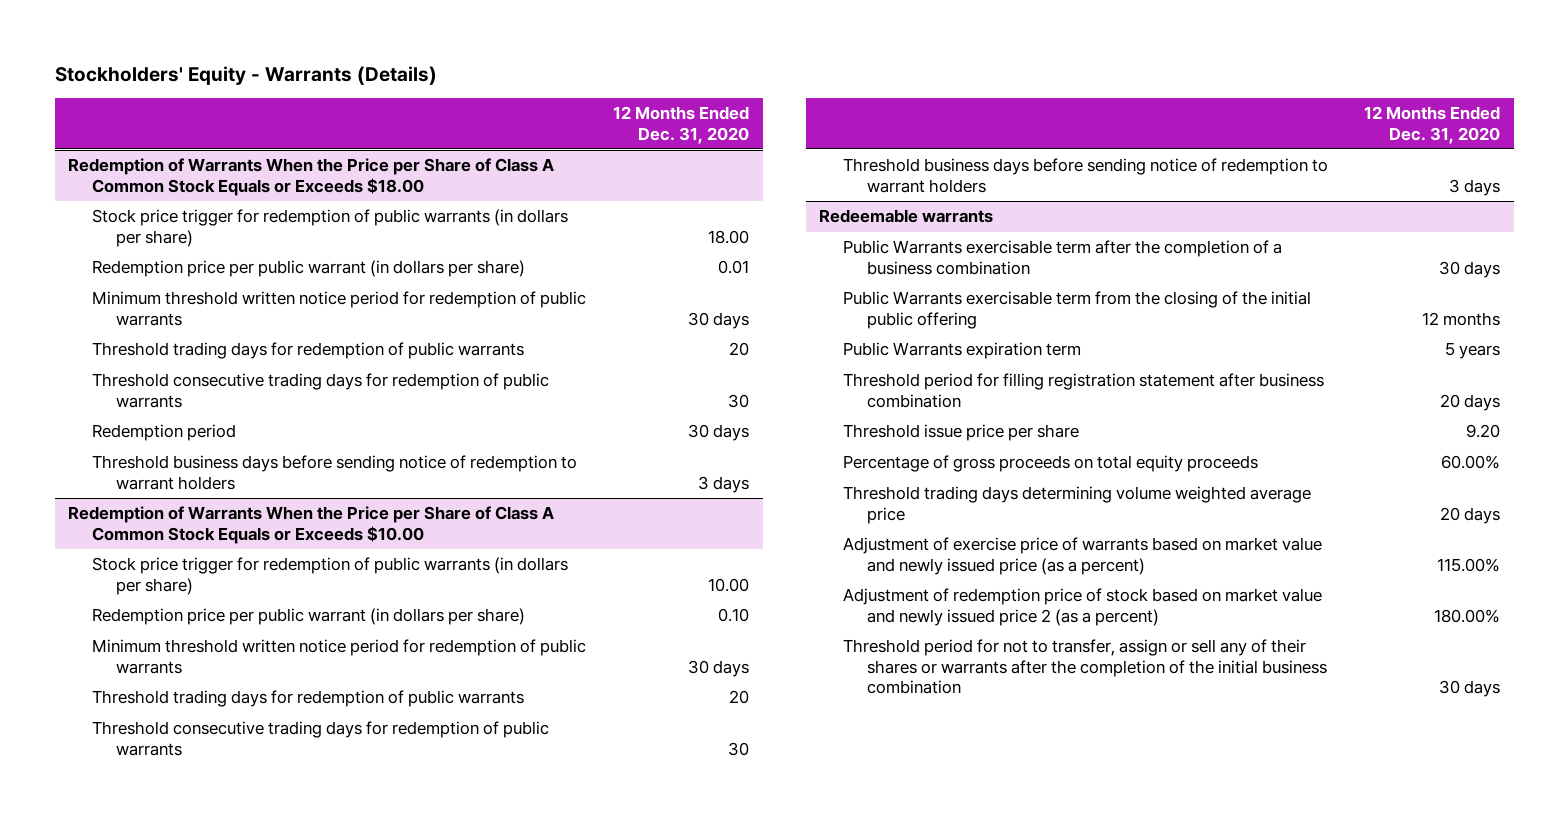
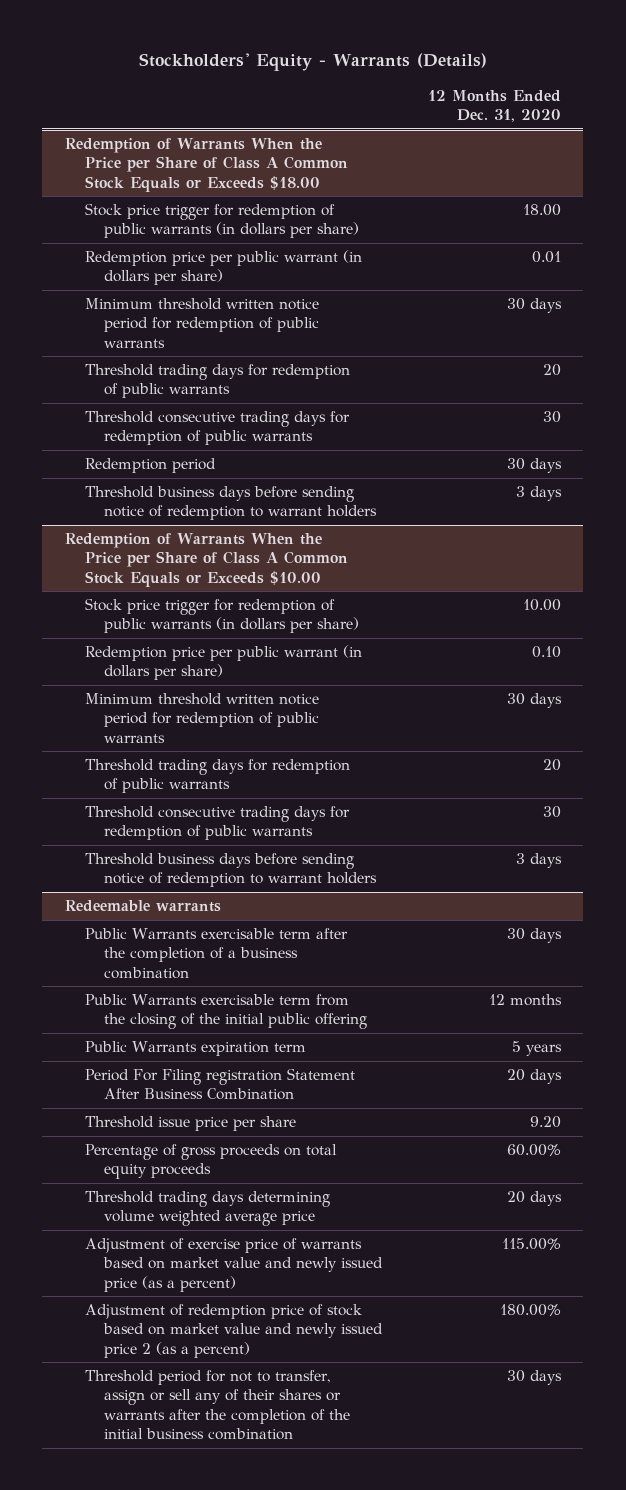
[843,373,1325,408] Threshold period for filling registration statement after business combination -> [84,1068,355,1101] Period For Filing registration Statement After Business Combination

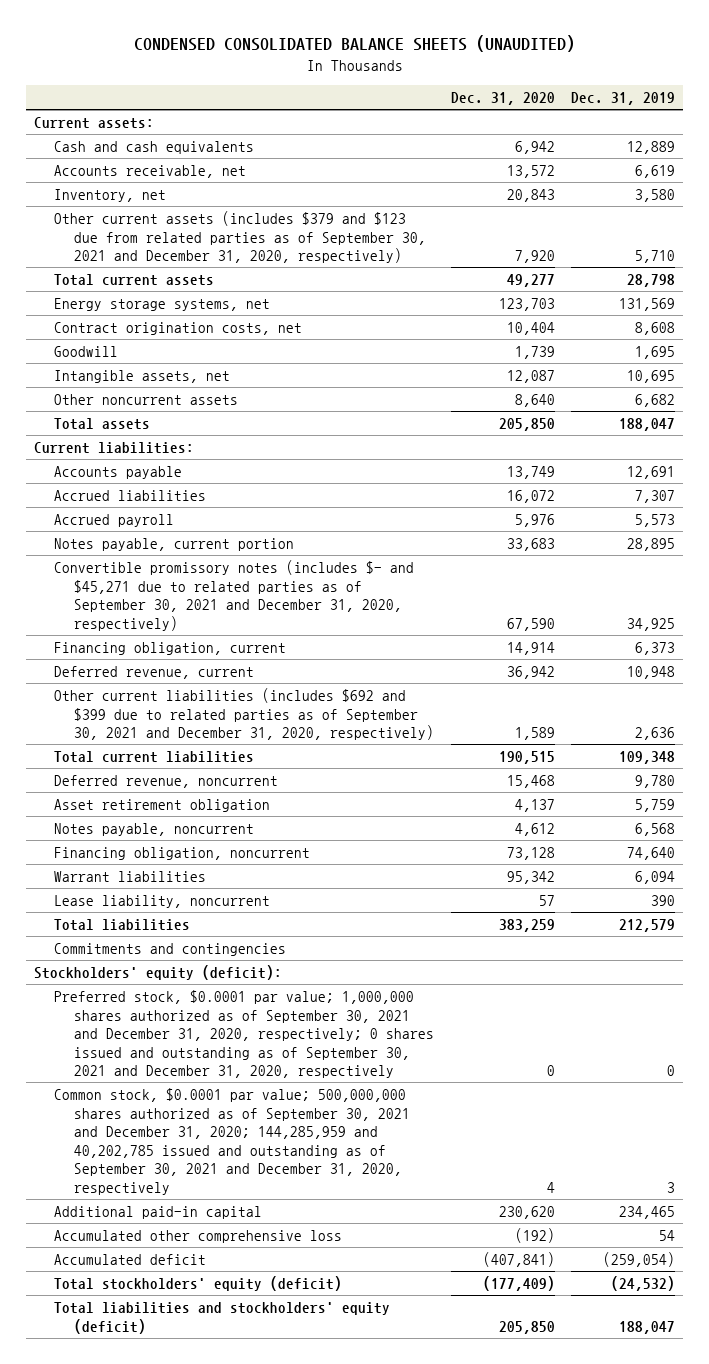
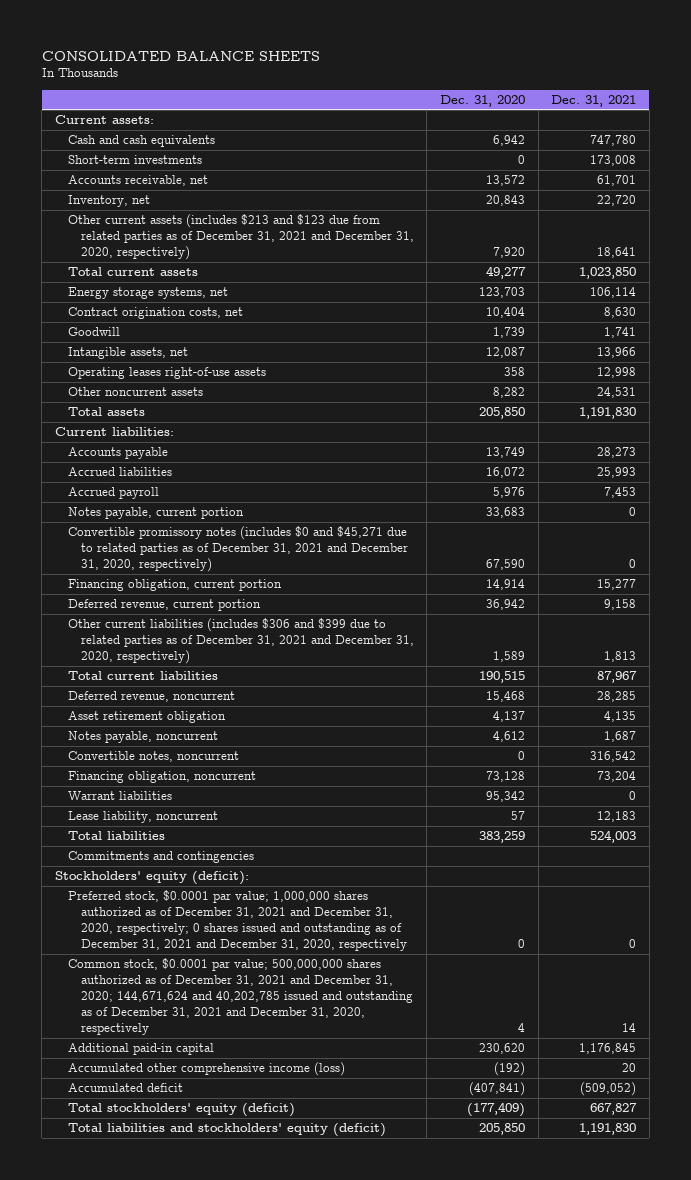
[133,35,575,53] CONDENSED CONSOLIDATED BALANCE SHEETS (UNAUDITED) -> [41,50,320,61] CONSOLIDATED BALANCE SHEETS
[571,91,676,105] Dec. 31, 2019 -> none
none -> [551,94,637,107] Dec. 31, 2021
none -> [67,155,202,165] Short-term investments
[54,210,427,264] Other current assets (includes $379 and $123 due from related parties as of September 30, 2021 and December 31, 2020, respectively) -> [67,214,414,261] Other current assets (includes $213 and $123 due from related parties as of December 31, 2021 and December 31, 2020, respectively)
none -> [67,367,266,380] Operating leases right-of-use assets
[514,393,555,407] 8,640 -> [492,387,525,399] 8,282
[54,559,415,631] Convertible promissory notes (includes $- and $45,271 due to related parties as of September 30, 2021 and December 31, 2020, respectively) -> [67,526,408,573] Convertible promissory notes (includes $0 and $45,271 due to related parties as of December 31, 2021 and December 31, 2020, respectively)
[54,641,287,655] Financing obligation, current -> [67,579,282,592] Financing obligation, current portion
[54,665,255,679] Deferred revenue, current -> [67,599,261,612] Deferred revenue, current portion
[54,687,435,741] Other current liabilities (includes $692 and $399 due to related parties as of September 30, 2021 and December 31, 2020, respectively) -> [67,618,414,665] Other current liabilities (includes $306 and $399 due to related parties as of December 31, 2021 and December 31, 2020, respectively)
none -> [67,751,239,763] Convertible notes, noncurrent
[54,989,435,1079] Preferred stock, $0.0001 par value; 1,000,000 shares authorized as of September 30, 2021 and December 31, 2020, respectively; 0 shares issued and outstanding as of September 30, 2021 and December 31, 2020, respectively -> [67,890,407,952] Preferred stock, $0.0001 par value; 1,000,000 shares authorized as of December 31, 2021 and December 31, 2020, respectively; 0 shares issued and outstanding as of December 31, 2021 and December 31, 2020, respectively
[54,1087,411,1195] Common stock, $0.0001 par value; 500,000,000 shares authorized as of September 30, 2021 and December 31, 2020; 144,285,959 and 40,202,785 issued and outstanding as of September 30, 2021 and December 31, 2020, respectively -> [67,958,413,1036] Common stock, $0.0001 par value; 500,000,000 shares authorized as of December 31, 2021 and December 31, 2020; 144,671,624 and 40,202,785 issued and outstanding as of December 31, 2021 and December 31, 2020, respectively
[54,1229,343,1243] Accumulated other comprehensive loss -> [67,1062,345,1077] Accumulated other comprehensive income (loss)

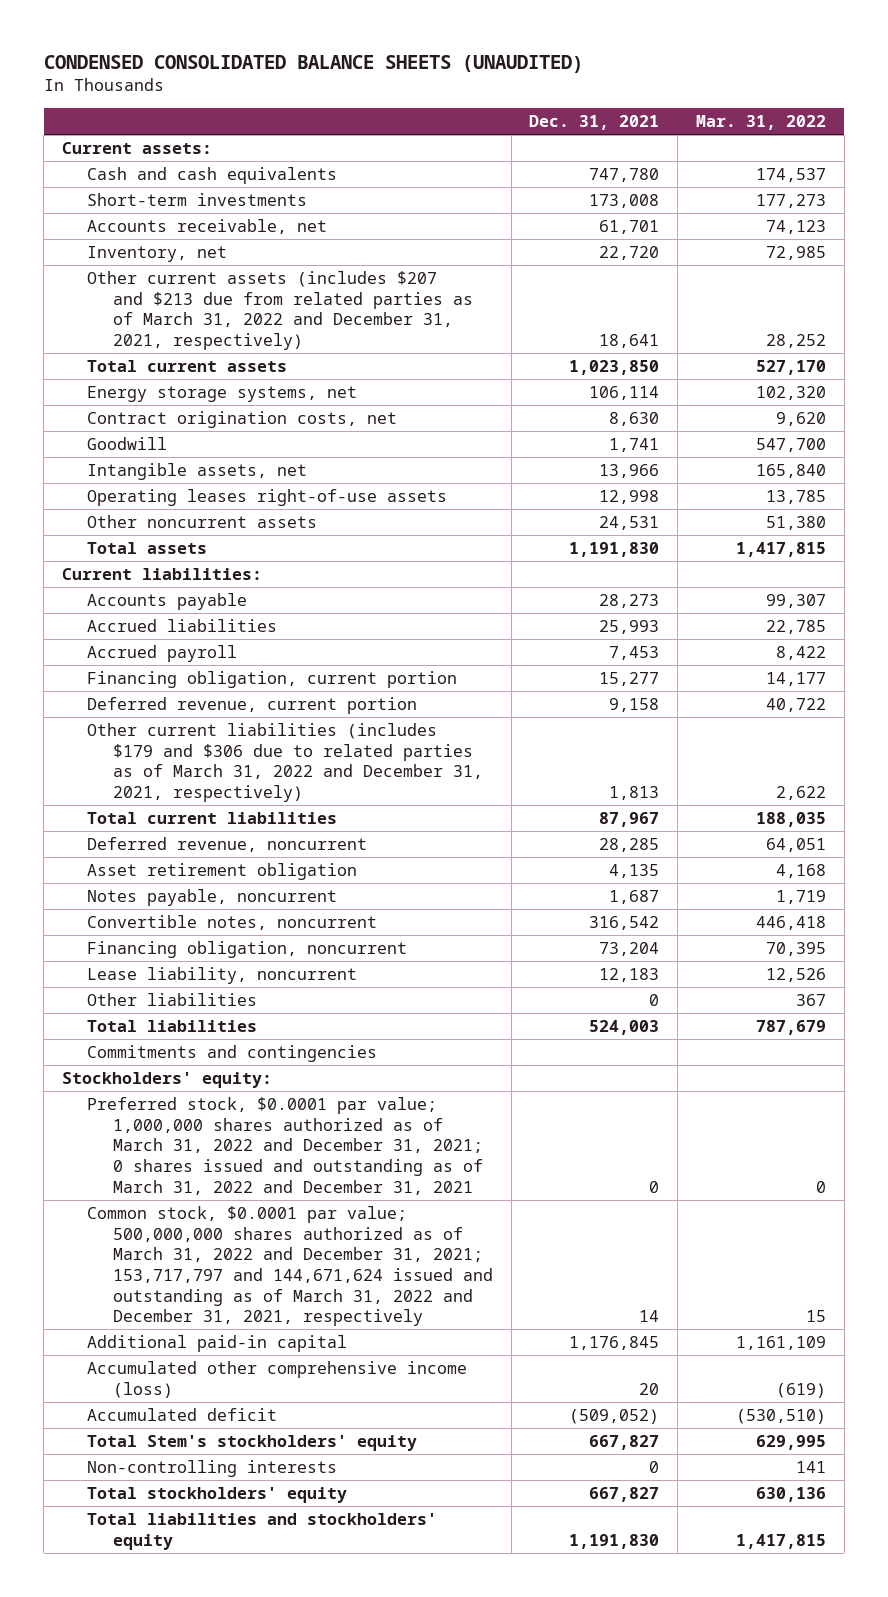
[41,50,320,61] CONSOLIDATED BALANCE SHEETS -> [43,55,583,74] CONDENSED CONSOLIDATED BALANCE SHEETS (UNAUDITED)
[439,94,525,107] Dec. 31, 2020 -> none
none -> [695,115,826,131] Mar. 31, 2022
[67,214,414,261] Other current assets (includes $213 and $123 due from related parties as of December 31, 2021 and December 31, 2020, respectively) -> [87,271,473,350] Other current assets (includes $207 and $213 due from related parties as of March 31, 2022 and December 31, 2021, respectively)
[67,507,244,520] Notes payable, current portion -> none
[67,526,408,573] Convertible promissory notes (includes $0 and $45,271 due to related parties as of December 31, 2021 and December 31, 2020, respectively) -> none
[67,618,414,665] Other current liabilities (includes $306 and $399 due to related parties as of December 31, 2021 and December 31, 2020, respectively) -> [87,723,483,802] Other current liabilities (includes $179 and $306 due to related parties as of March 31, 2022 and December 31, 2021, respectively)
[67,791,172,801] Warrant liabilities -> none
none -> [87,993,258,1007] Other liabilities
[54,871,249,886] Stockholders' equity (deficit): -> [61,1072,272,1089] Stockholders' equity:
[67,890,407,952] Preferred stock, $0.0001 par value; 1,000,000 shares authorized as of December 31, 2021 and December 31, 2020, respectively; 0 shares issued and outstanding as of December 31, 2021 and December 31, 2020, respectively -> [87,1097,483,1195] Preferred stock, $0.0001 par value; 1,000,000 shares authorized as of March 31, 2022 and December 31, 2021; 0 shares issued and outstanding as of March 31, 2022 and December 31, 2021
[67,958,413,1036] Common stock, $0.0001 par value; 500,000,000 shares authorized as of December 31, 2021 and December 31, 2020; 144,671,624 and 40,202,785 issued and outstanding as of December 31, 2021 and December 31, 2020, respectively -> [87,1206,493,1327] Common stock, $0.0001 par value; 500,000,000 shares authorized as of March 31, 2022 and December 31, 2021; 153,717,797 and 144,671,624 issued and outstanding as of March 31, 2022 and December 31, 2021, respectively
[67,1103,295,1118] Total stockholders' equity (deficit) -> [87,1435,418,1452] Total Stem's stockholders' equity
none -> [87,1460,338,1478] Non-controlling interests
none -> [87,1487,348,1504] Total stockholders' equity
[67,1123,386,1138] Total liabilities and stockholders' equity (deficit) -> [87,1513,438,1550] Total liabilities and stockholders' equity

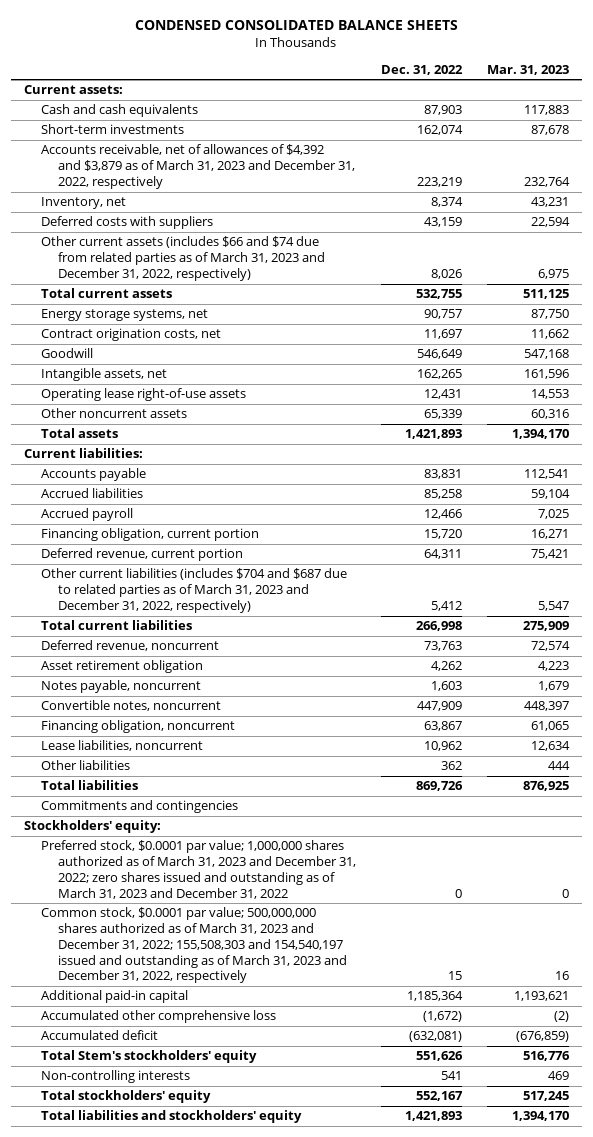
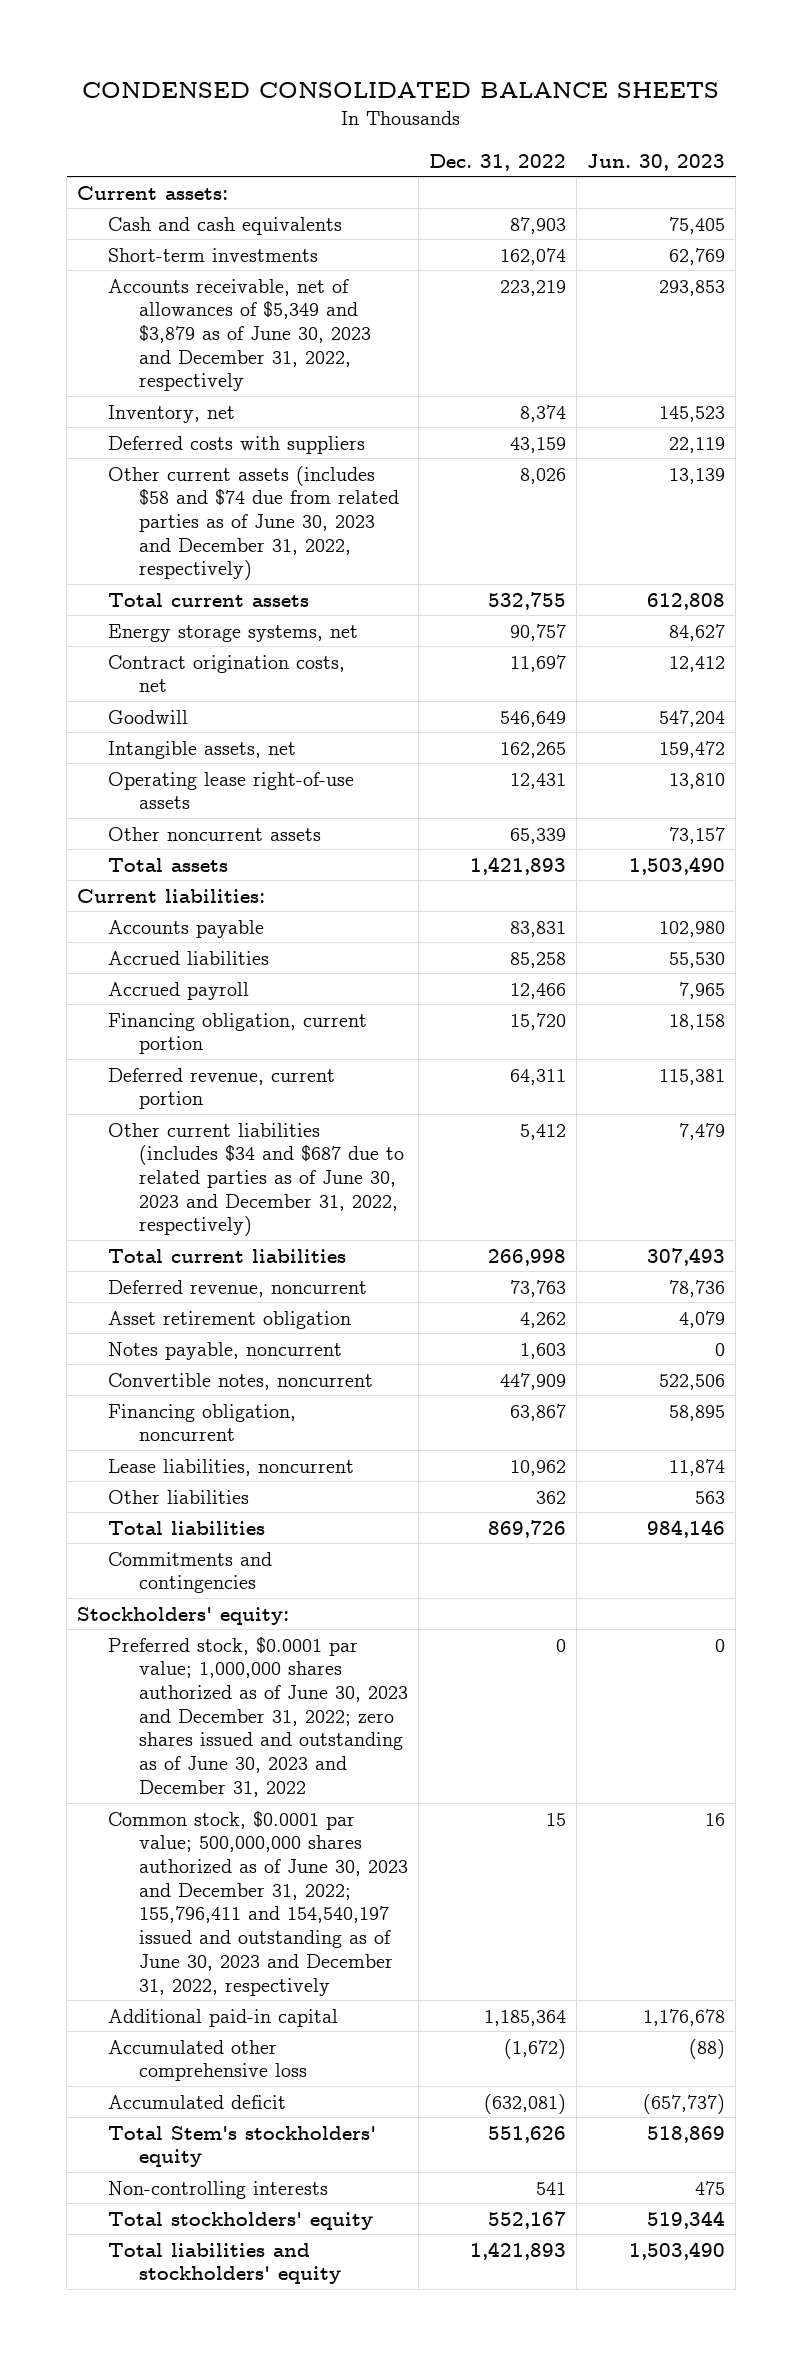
[487,64,570,75] Mar. 31, 2023 -> none
none -> [587,153,726,171] Jun. 30, 2023
[40,144,355,189] Accounts receivable, net of allowances of $4,392 and $3,879 as of March 31, 2023 and December 31, 2022, respectively -> [108,278,372,392] Accounts receivable, net of allowances of $5,349 and $3,879 as of June 30, 2023 and December 31, 2022, respectively
[40,236,325,281] Other current assets (includes $66 and $74 due from related parties as of March 31, 2023 and December 31, 2022, respectively) -> [108,465,400,581] Other current assets (includes $58 and $74 due from related parties as of June 30, 2023 and December 31, 2022, respectively)
[40,568,347,613] Other current liabilities (includes $704 and $687 due to related parties as of March 31, 2023 and December 31, 2022, respectively) -> [108,1122,405,1237] Other current liabilities (includes $34 and $687 due to related parties as of June 30, 2023 and December 31, 2022, respectively)
[40,840,356,899] Preferred stock, $0.0001 par value; 1,000,000 shares authorized as of March 31, 2023 and December 31, 2022; zero shares issued and outstanding as of March 31, 2023 and December 31, 2022 -> [108,1636,409,1797] Preferred stock, $0.0001 par value; 1,000,000 shares authorized as of June 30, 2023 and December 31, 2022; zero shares issued and outstanding as of June 30, 2023 and December 31, 2022
[40,907,347,984] Common stock, $0.0001 par value; 500,000,000 shares authorized as of March 31, 2023 and December 31, 2022; 155,508,303 and 154,540,197 issued and outstanding as of March 31, 2023 and December 31, 2022, respectively -> [108,1810,409,1996] Common stock, $0.0001 par value; 500,000,000 shares authorized as of June 30, 2023 and December 31, 2022; 155,796,411 and 154,540,197 issued and outstanding as of June 30, 2023 and December 31, 2022, respectively

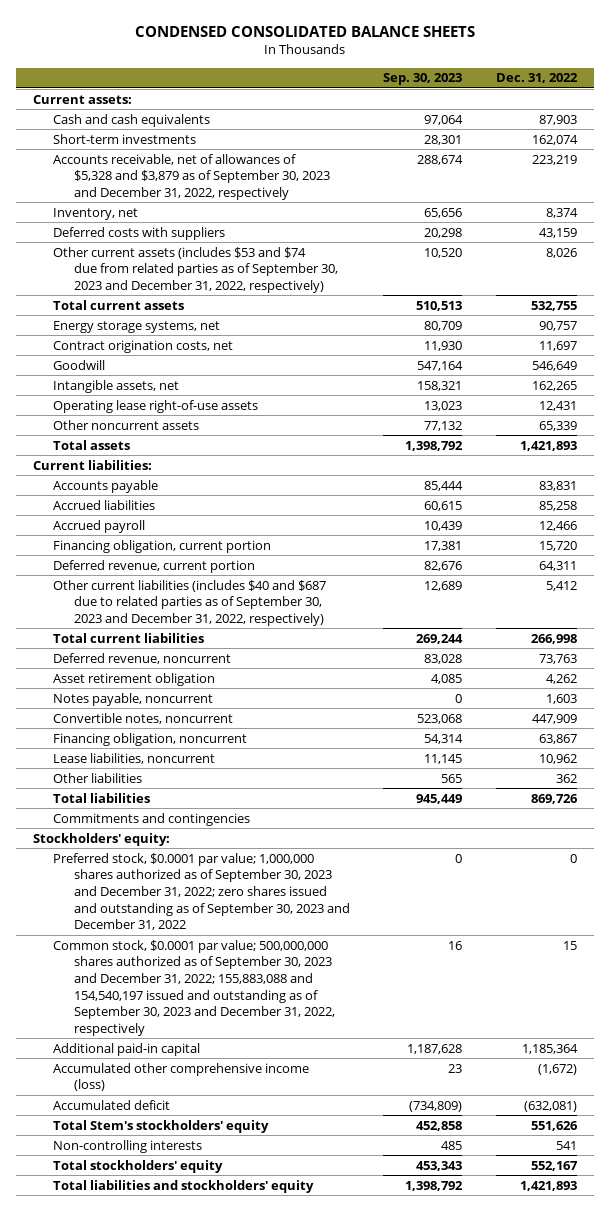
[587,153,726,171] Jun. 30, 2023 -> none
none -> [383,73,463,86] Sep. 30, 2023
[108,278,372,392] Accounts receivable, net of allowances of $5,349 and $3,879 as of June 30, 2023 and December 31, 2022, respectively -> [53,153,330,201] Accounts receivable, net of allowances of $5,328 and $3,879 as of September 30, 2023 and December 31, 2022, respectively
[108,465,400,581] Other current assets (includes $58 and $74 due from related parties as of June 30, 2023 and December 31, 2022, respectively) -> [53,246,338,294] Other current assets (includes $53 and $74 due from related parties as of September 30, 2023 and December 31, 2022, respectively)
[108,1122,405,1237] Other current liabilities (includes $34 and $687 due to related parties as of June 30, 2023 and December 31, 2022, respectively) -> [53,579,327,627] Other current liabilities (includes $40 and $687 due to related parties as of September 30, 2023 and December 31, 2022, respectively)
[108,1636,409,1797] Preferred stock, $0.0001 par value; 1,000,000 shares authorized as of June 30, 2023 and December 31, 2022; zero shares issued and outstanding as of June 30, 2023 and December 31, 2022 -> [53,852,350,931] Preferred stock, $0.0001 par value; 1,000,000 shares authorized as of September 30, 2023 and December 31, 2022; zero shares issued and outstanding as of September 30, 2023 and December 31, 2022
[108,1810,409,1996] Common stock, $0.0001 par value; 500,000,000 shares authorized as of June 30, 2023 and December 31, 2022; 155,796,411 and 154,540,197 issued and outstanding as of June 30, 2023 and December 31, 2022, respectively -> [53,939,335,1036] Common stock, $0.0001 par value; 500,000,000 shares authorized as of September 30, 2023 and December 31, 2022; 155,883,088 and 154,540,197 issued and outstanding as of September 30, 2023 and December 31, 2022, respectively
[108,2039,308,2082] Accumulated other comprehensive loss -> [53,1062,310,1092] Accumulated other comprehensive income (loss)

